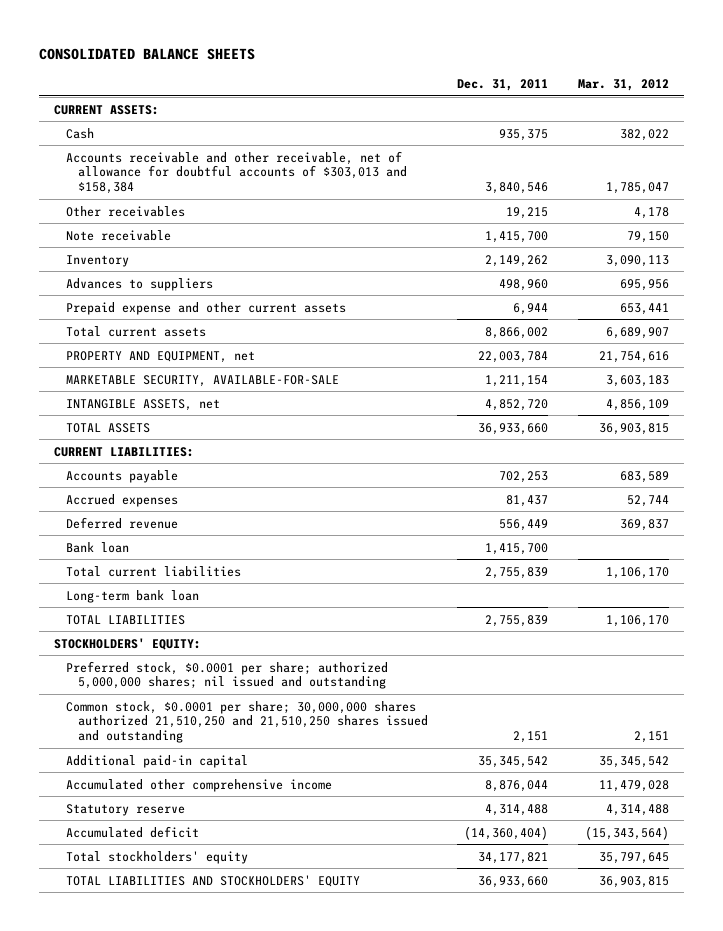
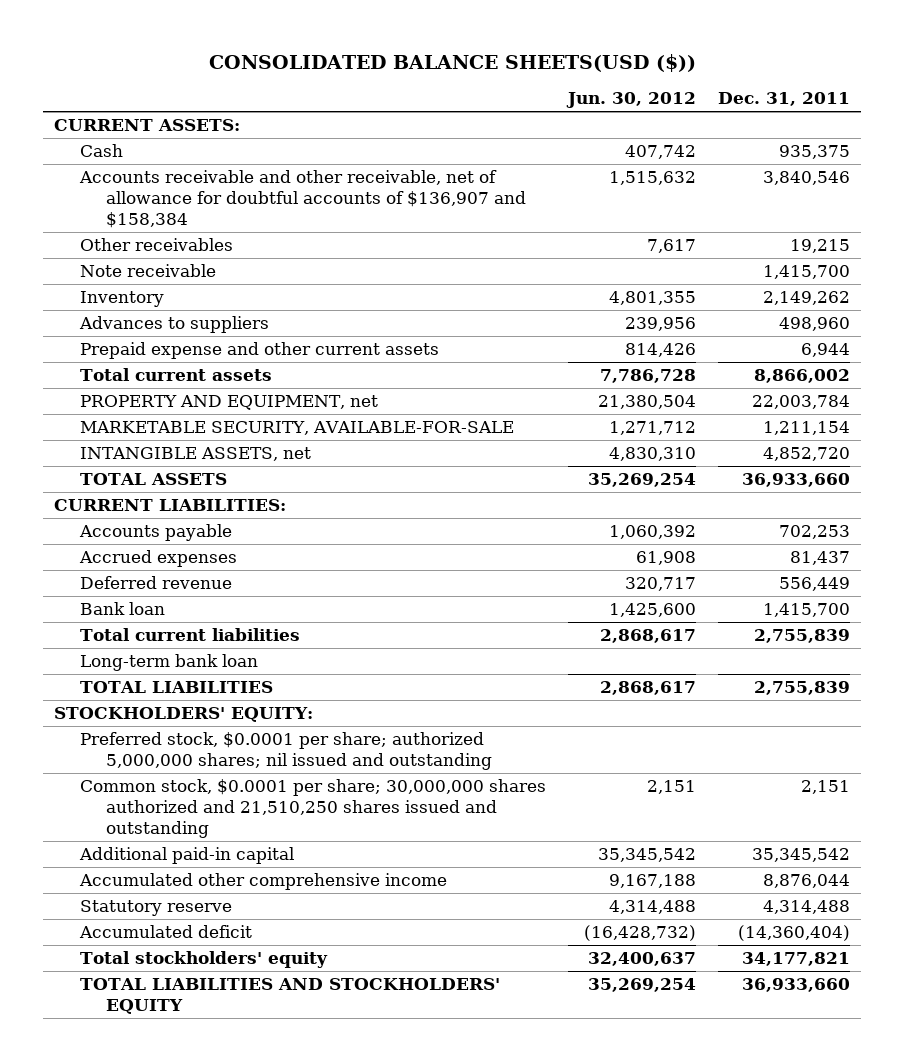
[39,48,256,61] CONSOLIDATED BALANCE SHEETS -> [209,53,697,72] CONSOLIDATED BALANCE SHEETS(USD ($))
[578,79,670,92] Mar. 31, 2012 -> none
none -> [566,92,697,109] Jun. 30, 2012
[66,150,407,194] Accounts receivable and other receivable, net of allowance for doubtful accounts of $303,013 and $158,384 -> [78,169,526,228] Accounts receivable and other receivable, net of allowance for doubtful accounts of $136,907 and $158,384
[66,700,428,743] Common stock, $0.0001 per share; 30,000,000 shares authorized 21,510,250 and 21,510,250 shares issued and outstanding -> [79,778,546,838] Common stock, $0.0001 per share; 30,000,000 shares authorized and 21,510,250 shares issued and outstanding

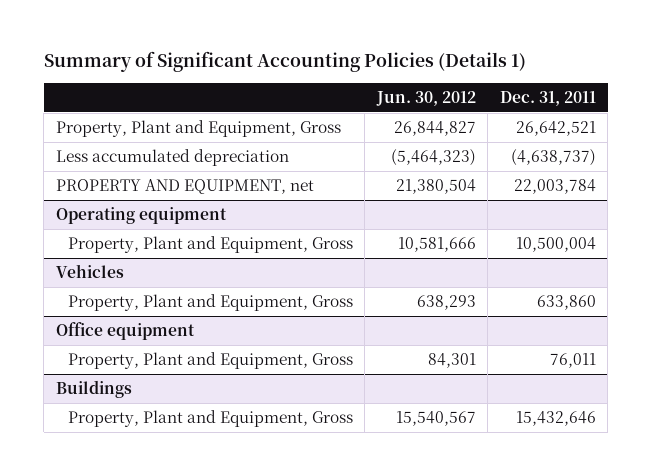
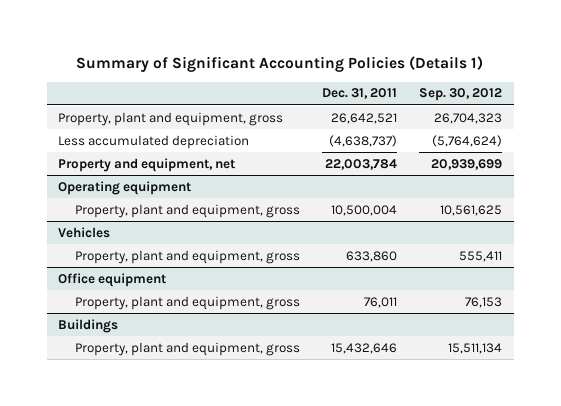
[375,90,476,106] Jun. 30, 2012 -> none
none -> [419,88,503,102] Sep. 30, 2012
[55,120,341,138] Property, Plant and Equipment, Gross -> [58,111,284,126] Property, plant and equipment, gross
[55,179,314,195] PROPERTY AND EQUIPMENT, net -> [58,157,236,172] Property and equipment, net
[67,236,353,254] Property, Plant and Equipment, Gross -> [74,203,300,218] Property, plant and equipment, gross
[67,294,353,312] Property, Plant and Equipment, Gross -> [74,249,300,264] Property, plant and equipment, gross
[67,352,353,370] Property, Plant and Equipment, Gross -> [74,295,300,310] Property, plant and equipment, gross
[67,410,353,428] Property, Plant and Equipment, Gross -> [74,341,300,356] Property, plant and equipment, gross

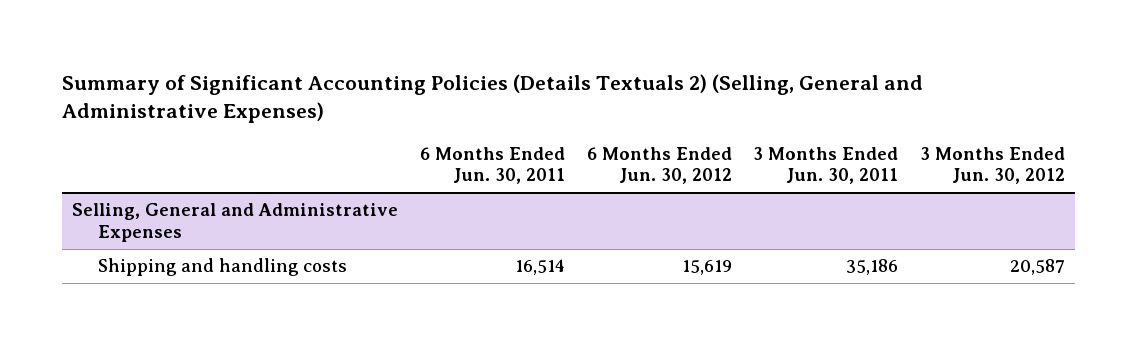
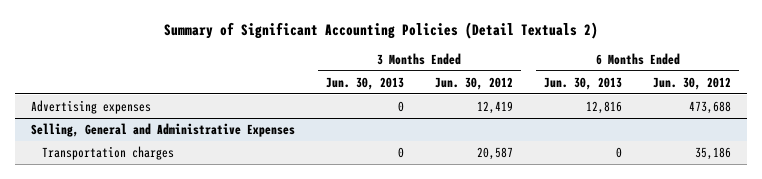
[61,74,923,124] Summary of Significant Accounting Policies (Details Textuals 2) (Selling, General and Administrative Expenses) -> [163,22,598,40] Summary of Significant Accounting Policies (Detail Textuals 2)
[419,147,565,185] 6 Months Ended Jun. 30, 2011 -> none
[753,147,899,185] 3 Months Ended Jun. 30, 2011 -> none
none -> [325,76,404,90] Jun. 30, 2013
none -> [544,76,623,90] Jun. 30, 2013
none -> [30,99,151,114] Advertising expenses
[98,258,348,277] Shipping and handling costs -> none
none -> [41,145,174,160] Transportation charges

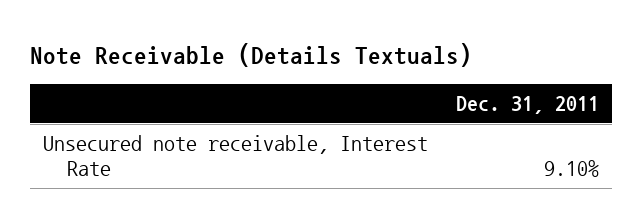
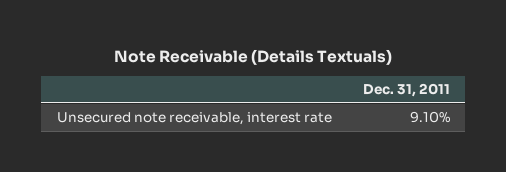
[43,135,429,177] Unsecured note receivable, Interest Rate -> [56,112,332,126] Unsecured note receivable, interest rate

